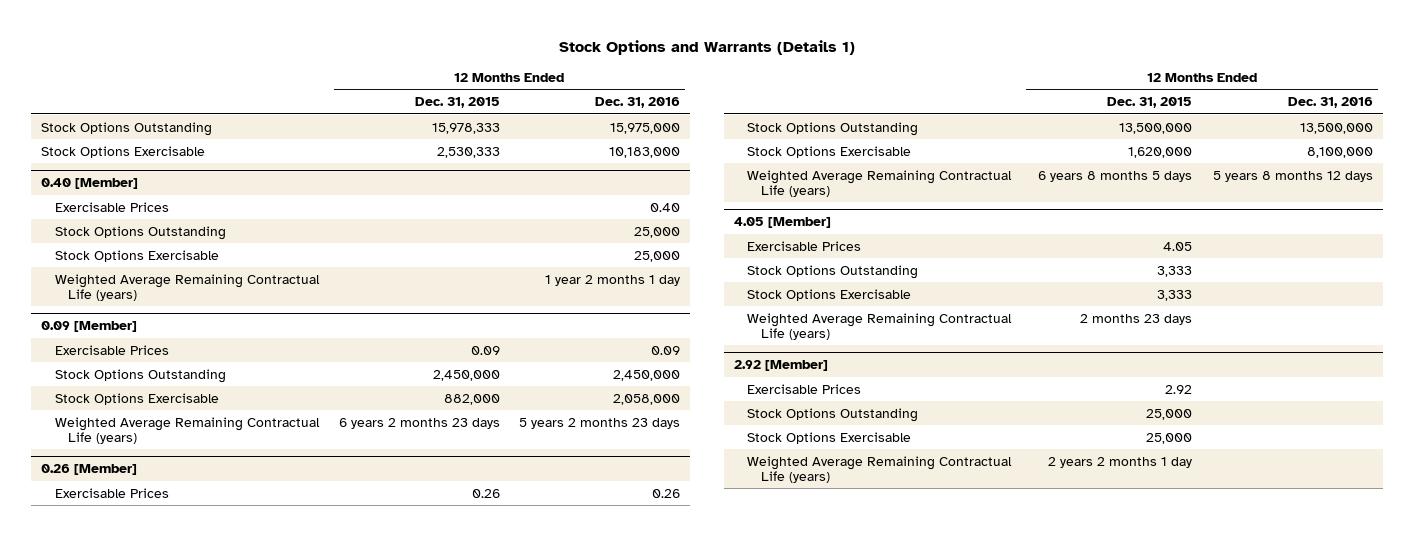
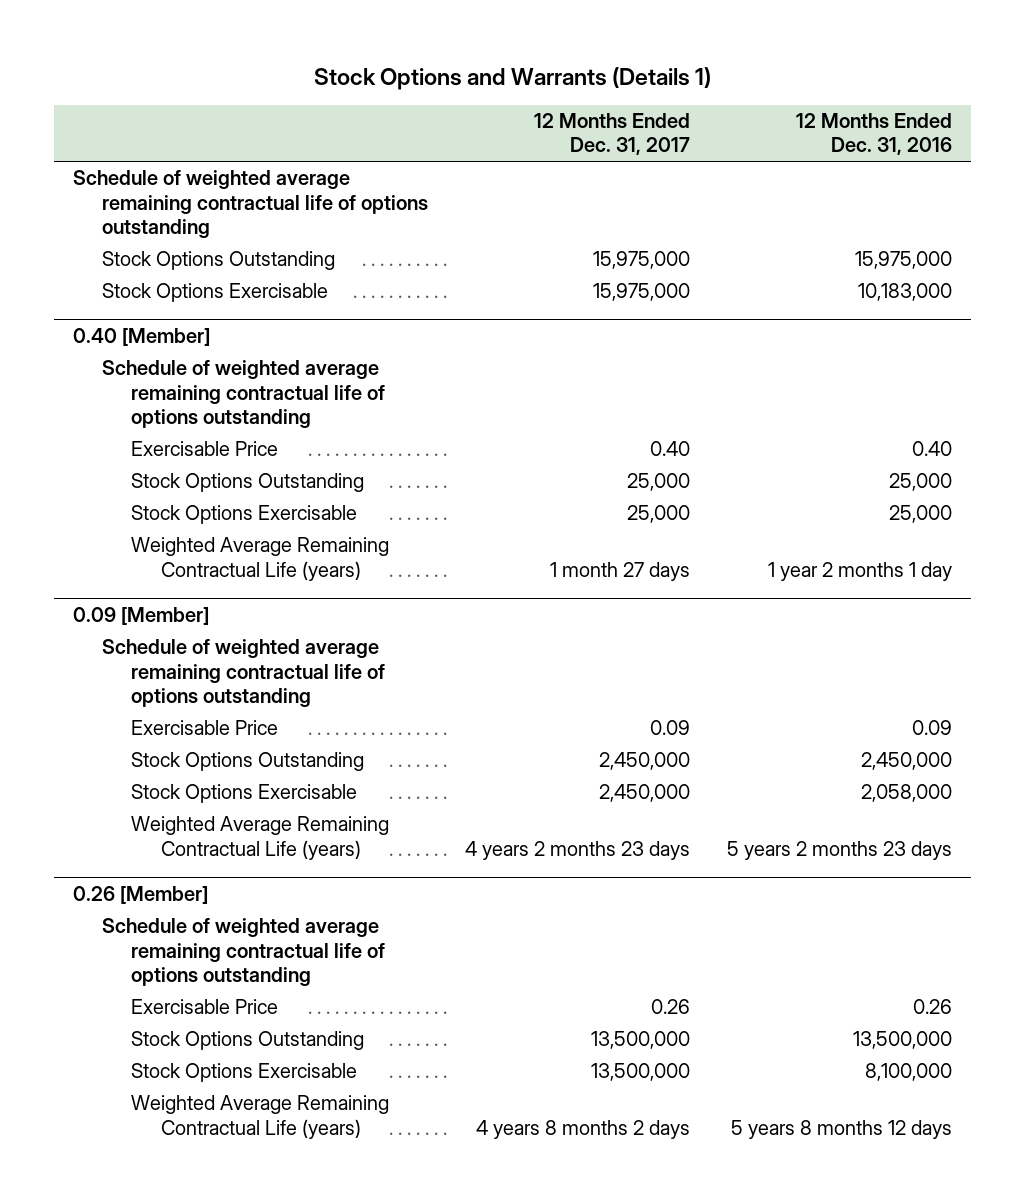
[414,97,500,109] Dec. 31, 2015 -> none
none -> [534,113,691,156] 12 Months Ended Dec. 31, 2017
none -> [72,170,429,239] Schedule of weighted average remaining contractual life of options outstanding
none -> [102,360,386,429] Schedule of weighted average remaining contractual life of options outstanding
[54,201,169,212] Exercisable Prices -> [131,441,279,457] Exercisable Price
none -> [102,639,386,708] Schedule of weighted average remaining contractual life of options outstanding
[54,344,169,355] Exercisable Prices -> [131,720,279,736] Exercisable Price
none -> [102,918,386,987] Schedule of weighted average remaining contractual life of options outstanding
[54,487,169,498] Exercisable Prices -> [131,999,279,1015] Exercisable Price
[733,217,831,229] 4.05 [Member] -> none
[747,240,862,251] Exercisable Prices -> none
[747,264,919,279] Stock Options Outstanding -> none
[747,288,912,301] Stock Options Exercisable -> none
[747,312,1013,341] Weighted Average Remaining Contractual Life (years) -> none
[733,360,828,372] 2.92 [Member] -> none
[747,383,862,394] Exercisable Prices -> none
[747,407,919,422] Stock Options Outstanding -> none
[747,431,912,444] Stock Options Exercisable -> none
[747,455,1013,484] Weighted Average Remaining Contractual Life (years) -> none

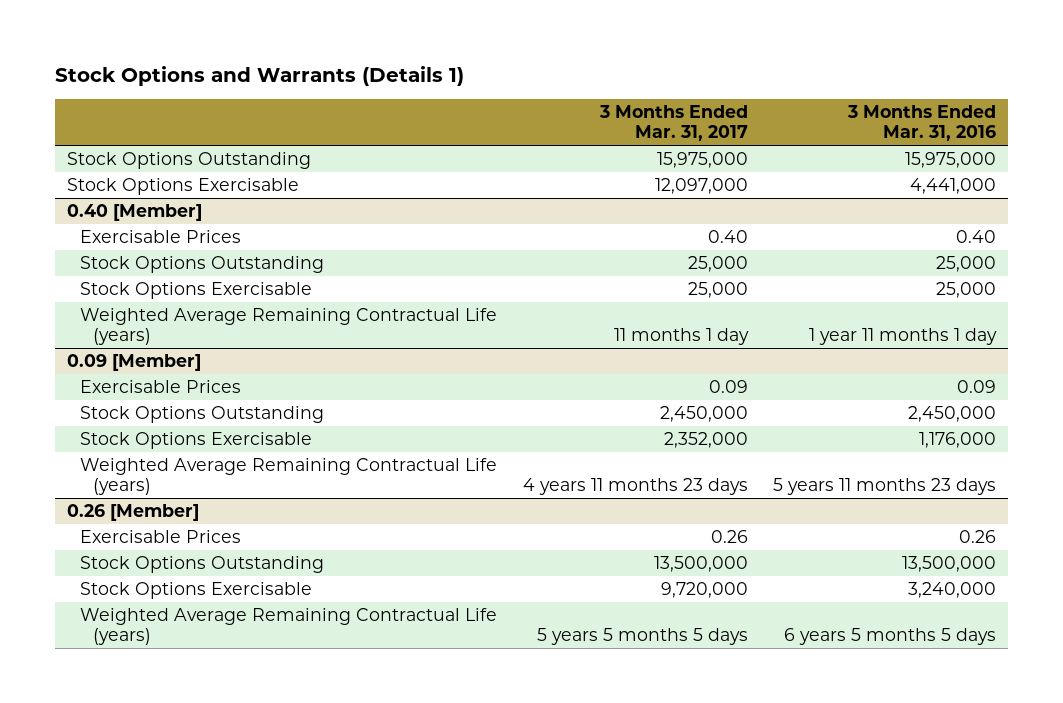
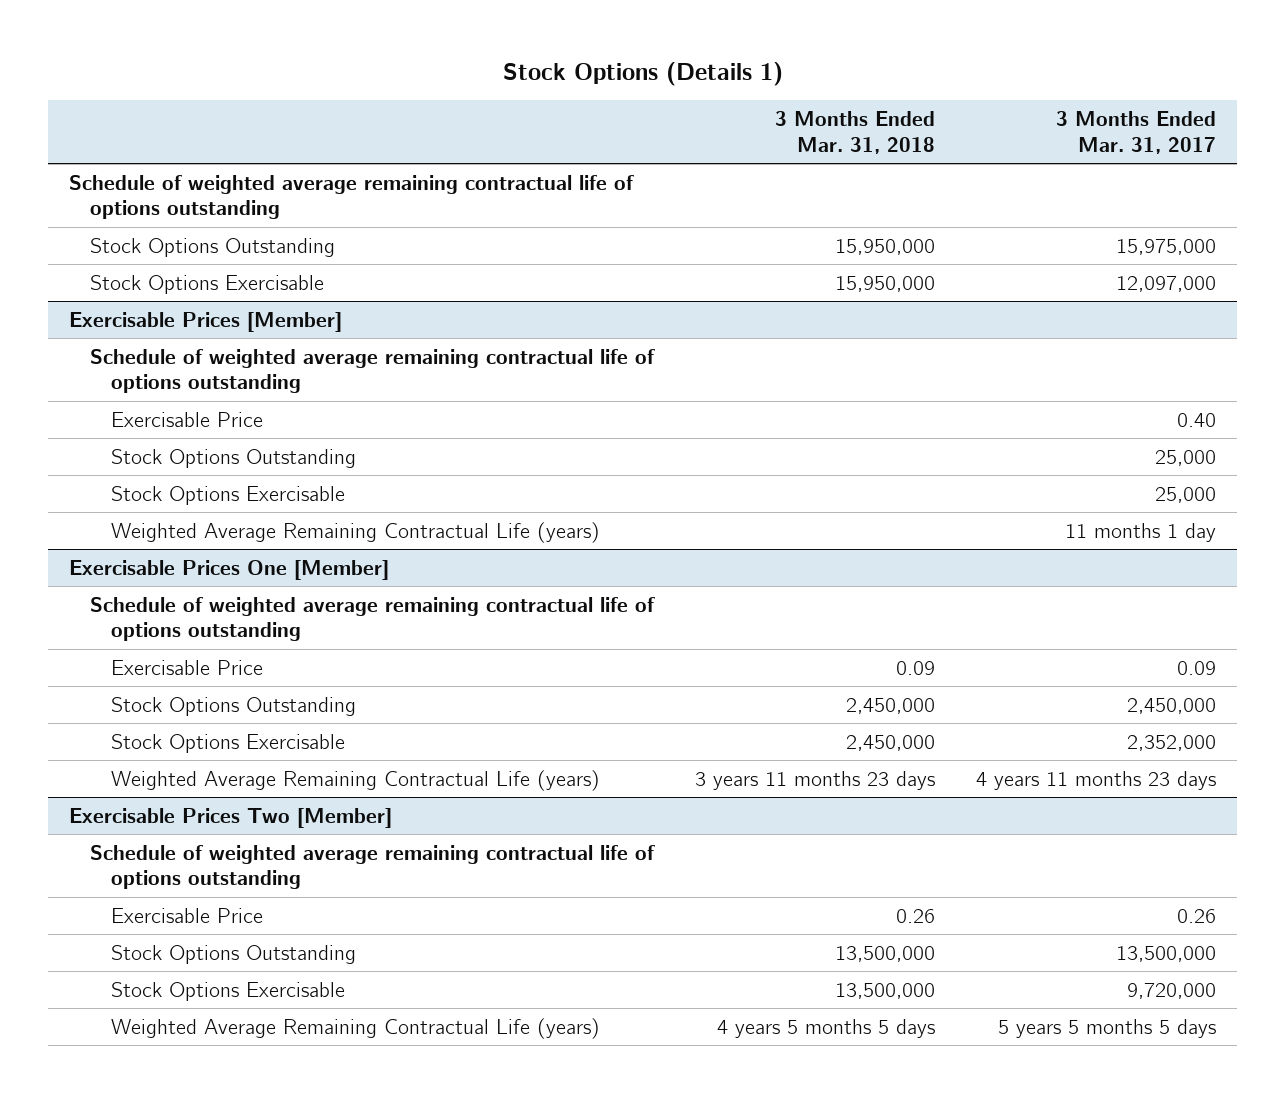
[54,65,464,86] Stock Options and Warrants (Details 1) -> [502,61,783,86] Stock Options (Details 1)
[846,104,996,142] 3 Months Ended Mar. 31, 2016 -> none
none -> [775,111,936,154] 3 Months Ended Mar. 31, 2018
none -> [68,174,634,220] Schedule of weighted average remaining contractual life of options outstanding
[67,203,203,221] 0.40 [Member] -> [68,311,342,332] Exercisable Prices [Member]
none -> [89,348,655,394] Schedule of weighted average remaining contractual life of options outstanding
[80,229,242,243] Exercisable Prices -> [110,411,263,427] Exercisable Price
[67,353,202,371] 0.09 [Member] -> [68,559,389,580] Exercisable Prices One [Member]
none -> [89,596,655,642] Schedule of weighted average remaining contractual life of options outstanding
[80,379,242,393] Exercisable Prices -> [110,659,263,675] Exercisable Price
[67,503,200,521] 0.26 [Member] -> [68,807,392,828] Exercisable Prices Two [Member]
none -> [89,844,655,890] Schedule of weighted average remaining contractual life of options outstanding
[80,529,242,543] Exercisable Prices -> [110,907,263,923] Exercisable Price

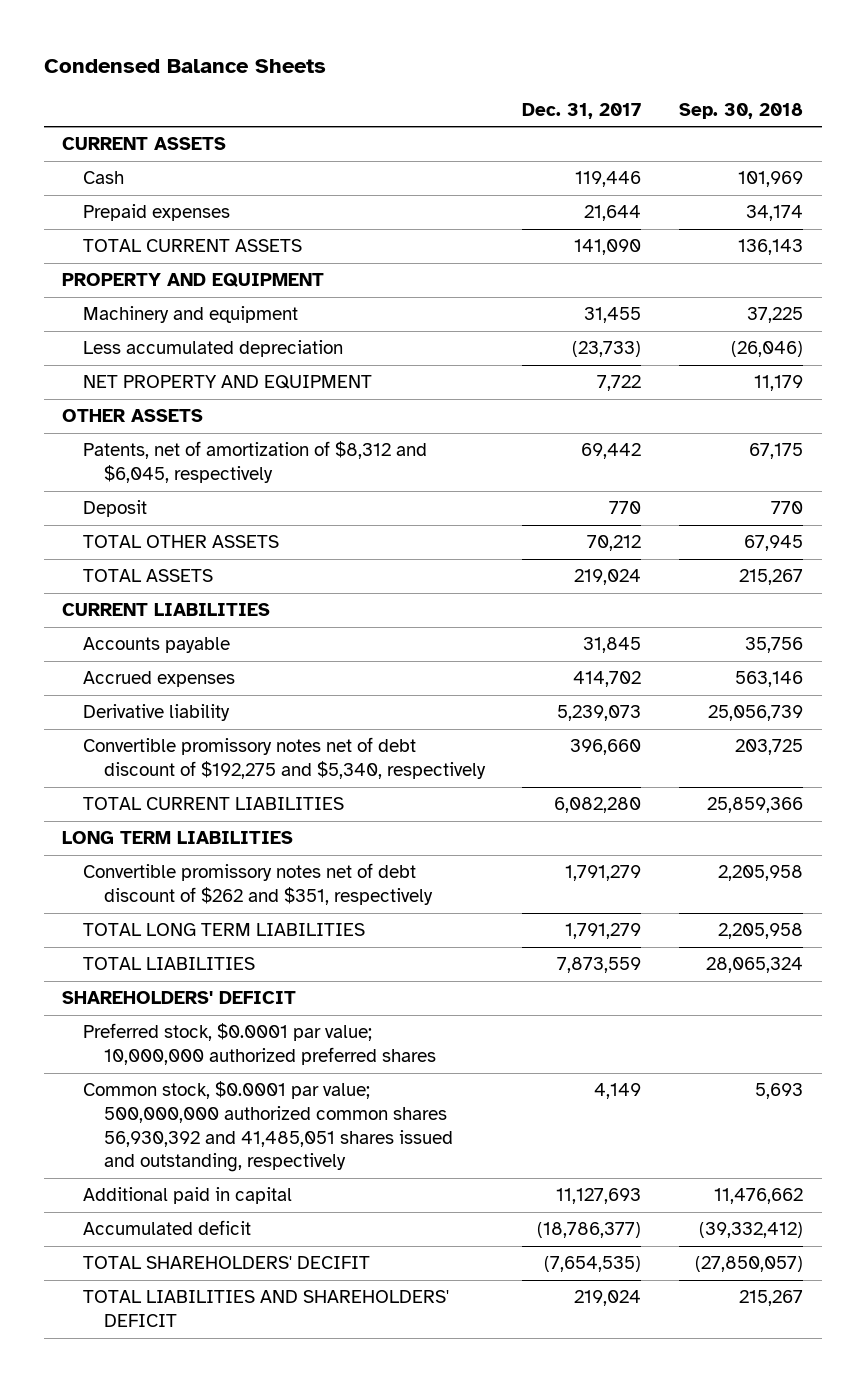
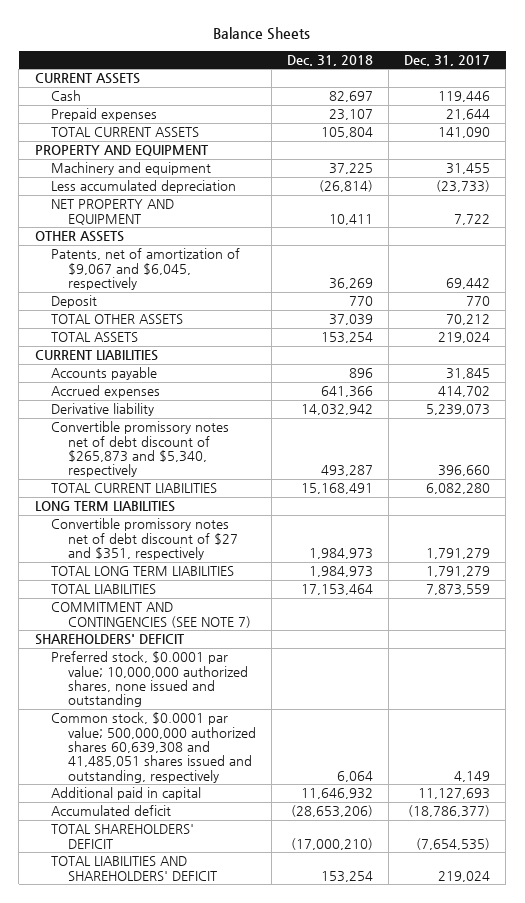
[43,59,326,74] Condensed Balance Sheets -> [213,27,311,41] Balance Sheets
[679,102,804,119] Sep. 30, 2018 -> none
none -> [287,54,374,66] Dec. 31, 2018
[83,441,428,484] Patents, net of amortization of $8,312 and $6,045, respectively -> [51,248,241,291] Patents, net of amortization of $9,067 and $6,045, respectively
[83,737,486,780] Convertible promissory notes net of debt discount of $192,275 and $5,340, respectively -> [51,421,230,478] Convertible promissory notes net of debt discount of $265,873 and $5,340, respectively
[83,863,433,906] Convertible promissory notes net of debt discount of $262 and $351, respectively -> [51,518,238,561] Convertible promissory notes net of debt discount of $27 and $351, respectively
none -> [51,602,251,628] COMMITMENT AND CONTINGENCIES (SEE NOTE 7)
[83,1023,436,1066] Preferred stock, $0.0001 par value; 10,000,000 authorized preferred shares -> [51,651,248,708] Preferred stock, $0.0001 par value; 10,000,000 authorized shares, none issued and outstanding
[83,1081,453,1173] Common stock, $0.0001 par value; 500,000,000 authorized common shares 56,930,392 and 41,485,051 shares issued and outstanding, respectively -> [51,712,256,783] Common stock, $0.0001 par value; 500,000,000 authorized shares 60,639,308 and 41,485,051 shares issued and outstanding, respectively
[83,1256,371,1270] TOTAL SHAREHOLDERS' DECIFIT -> [51,824,195,849] TOTAL SHAREHOLDERS' DEFICIT

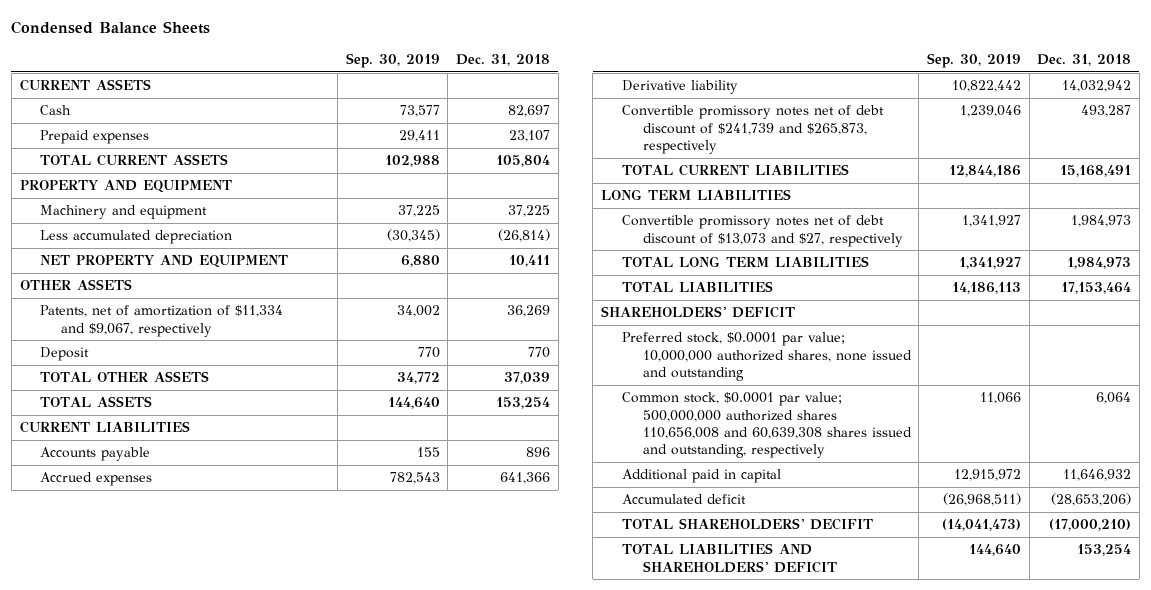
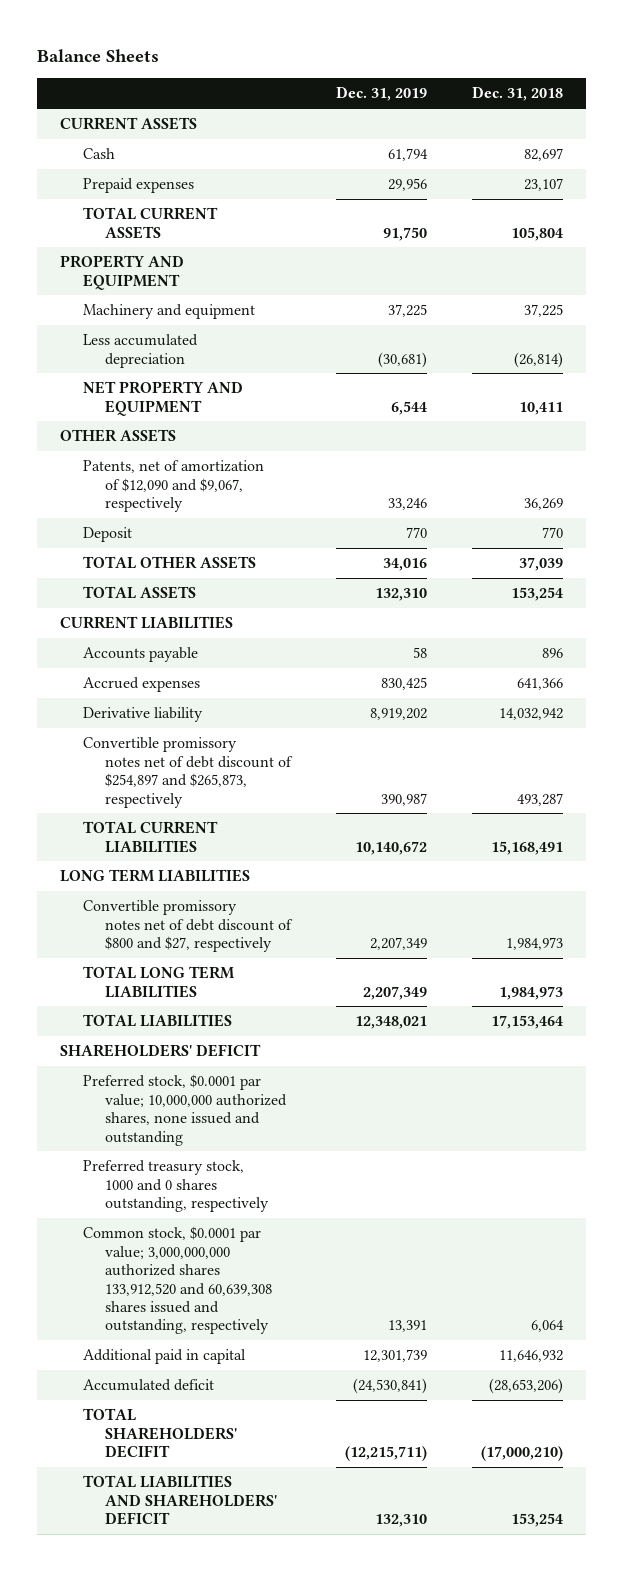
[11,20,211,34] Condensed Balance Sheets -> [37,49,160,63] Balance Sheets
[345,53,440,69] Sep. 30, 2019 -> none
none -> [336,86,428,102] Dec. 31, 2019
[40,305,284,337] Patents, net of amortization of $11,334 and $9,067, respectively -> [82,460,264,513] Patents, net of amortization of $12,090 and $9,067, respectively
[621,105,884,154] Convertible promissory notes net of debt discount of $241,739 and $265,873, respectively -> [82,737,294,808] Convertible promissory notes net of debt discount of $254,897 and $265,873, respectively
[621,215,903,247] Convertible promissory notes net of debt discount of $13,073 and $27, respectively -> [82,900,294,953] Convertible promissory notes net of debt discount of $800 and $27, respectively
none -> [82,1160,270,1213] Preferred treasury stock, 1000 and 0 shares outstanding, respectively
[621,392,912,459] Common stock, $0.0001 par value; 500,000,000 authorized shares 110,656,008 and 60,639,308 shares issued and outstanding, respectively -> [82,1226,273,1335] Common stock, $0.0001 par value; 3,000,000,000 authorized shares 133,912,520 and 60,639,308 shares issued and outstanding, respectively

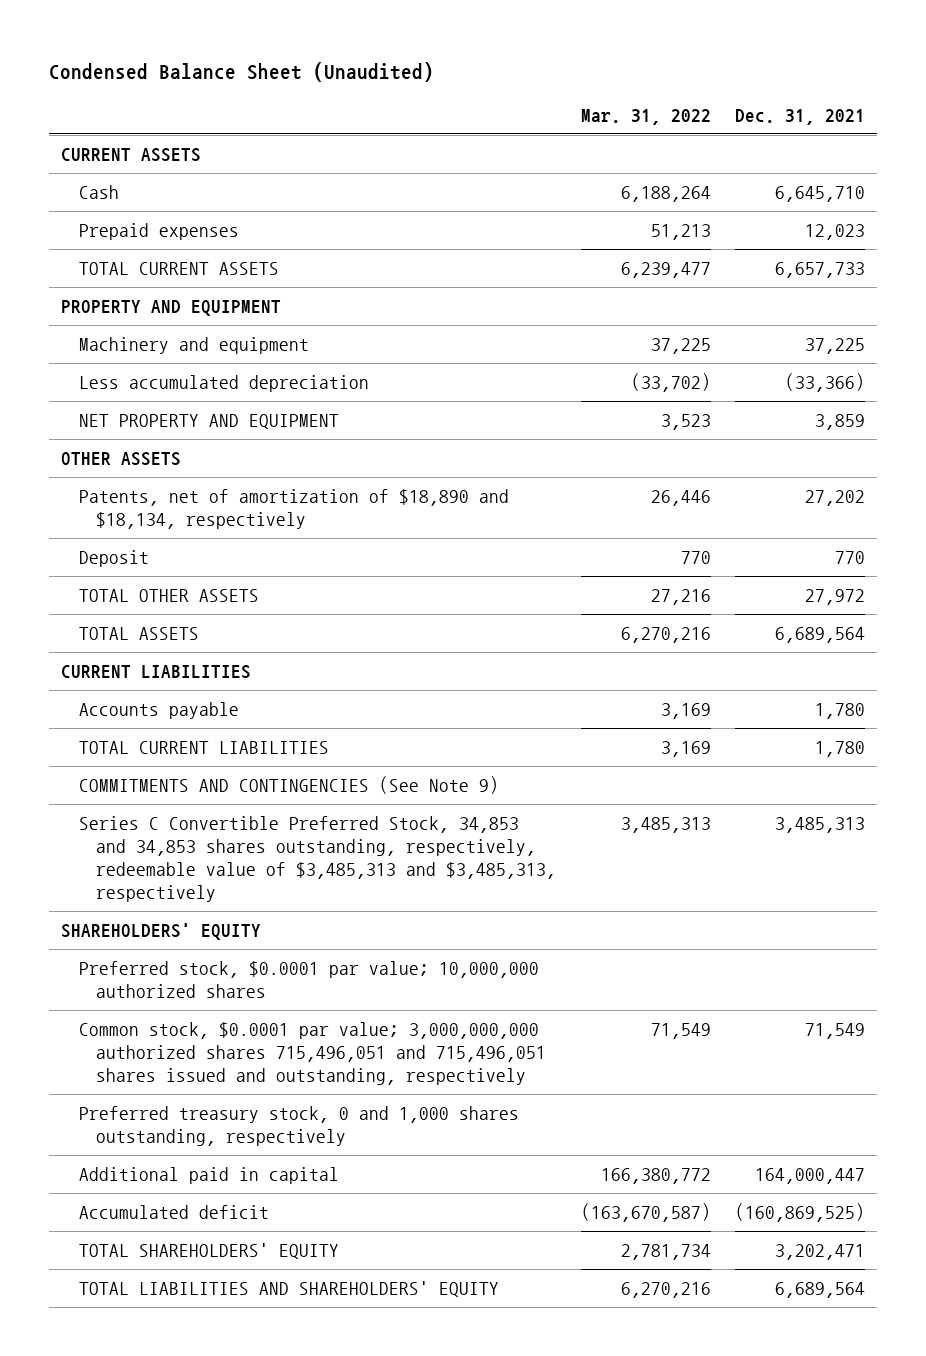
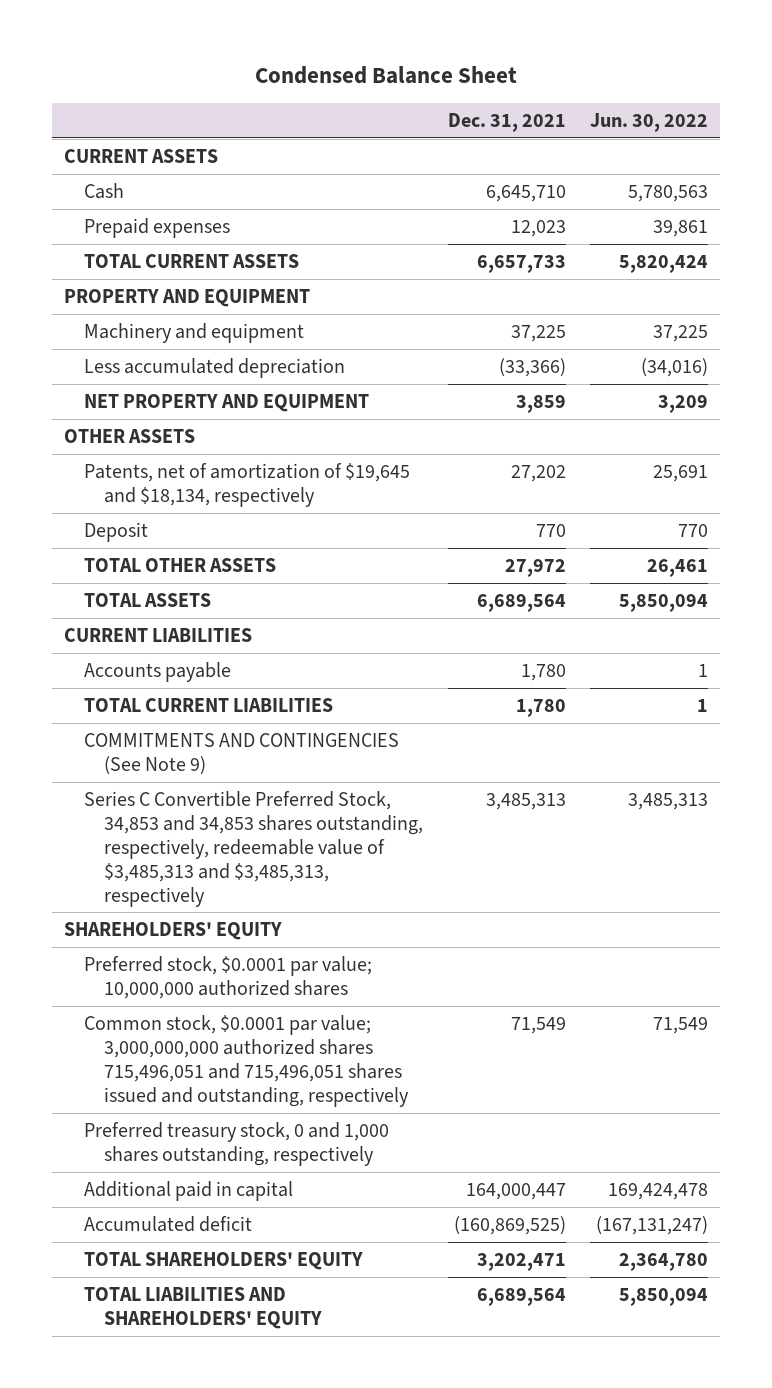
[49,61,435,82] Condensed Balance Sheet (Unaudited) -> [254,65,517,84] Condensed Balance Sheet
[580,108,711,125] Mar. 31, 2022 -> none
none -> [589,112,708,132] Jun. 30, 2022
[78,488,509,529] Patents, net of amortization of $18,890 and $18,134, respectively -> [84,463,411,507] Patents, net of amortization of $19,645 and $18,134, respectively

